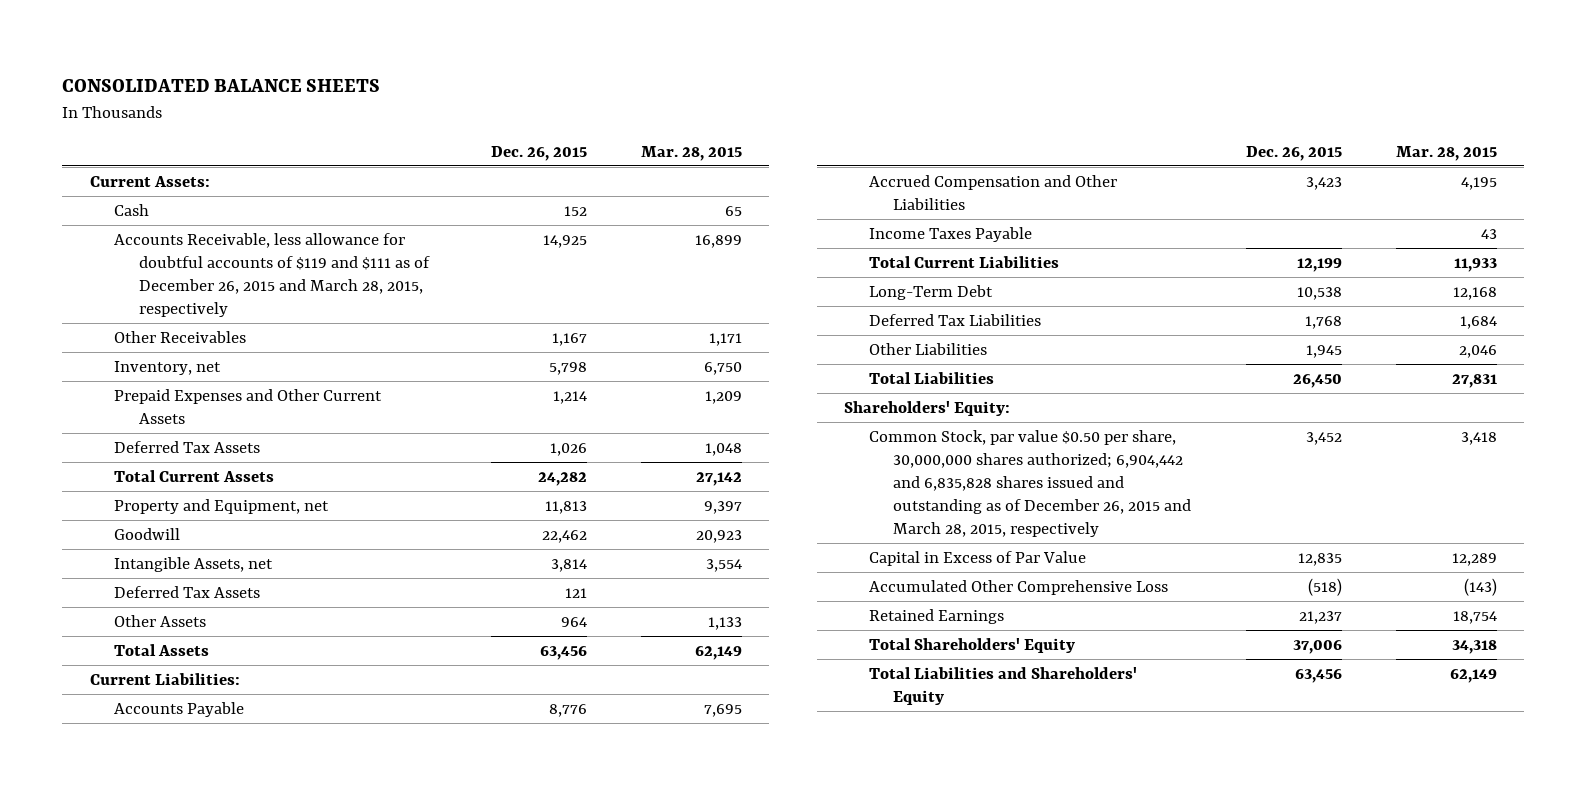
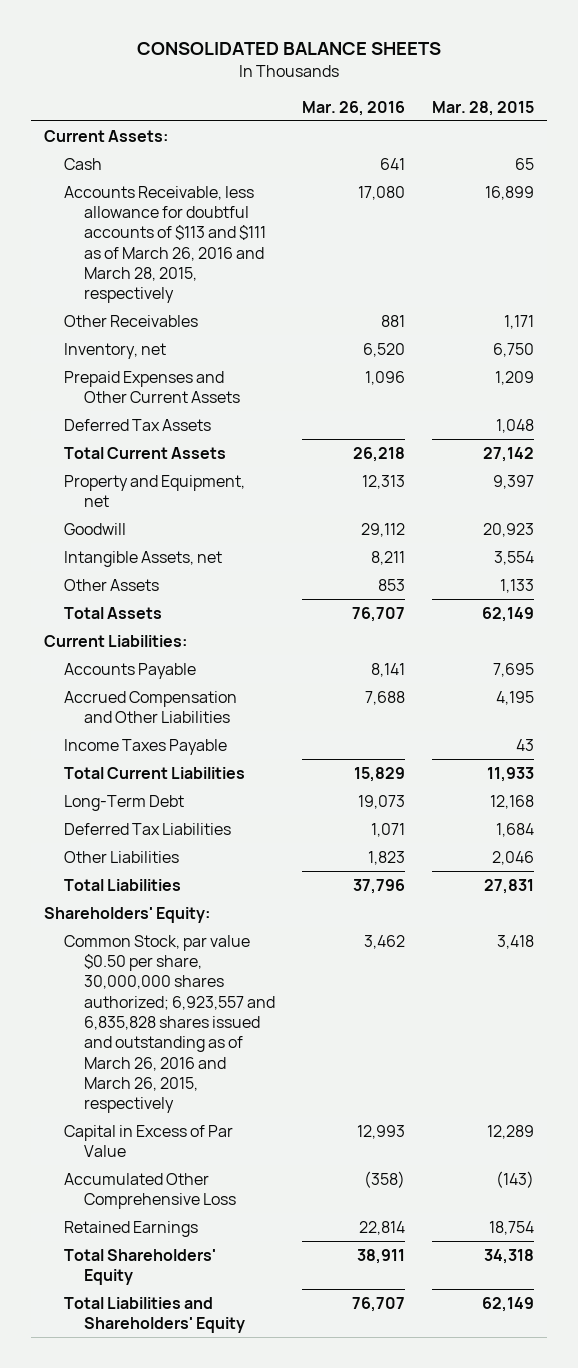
[490,145,587,161] Dec. 26, 2015 -> none
none -> [302,100,406,116] Mar. 26, 2016
[114,232,430,317] Accounts Receivable, less allowance for doubtful accounts of $119 and $111 as of December 26, 2015 and March 28, 2015, respectively -> [64,185,267,304] Accounts Receivable, less allowance for doubtful accounts of $113 and $111 as of March 26, 2016 and March 28, 2015, respectively
[114,585,261,598] Deferred Tax Assets -> none
[868,429,1192,537] Common Stock, par value $0.50 per share, 30,000,000 shares authorized; 6,904,442 and 6,835,828 shares issued and outstanding as of December 26, 2015 and March 28, 2015, respectively -> [64,934,276,1114] Common Stock, par value $0.50 per share, 30,000,000 shares authorized; 6,923,557 and 6,835,828 shares issued and outstanding as of March 26, 2016 and March 26, 2015, respectively

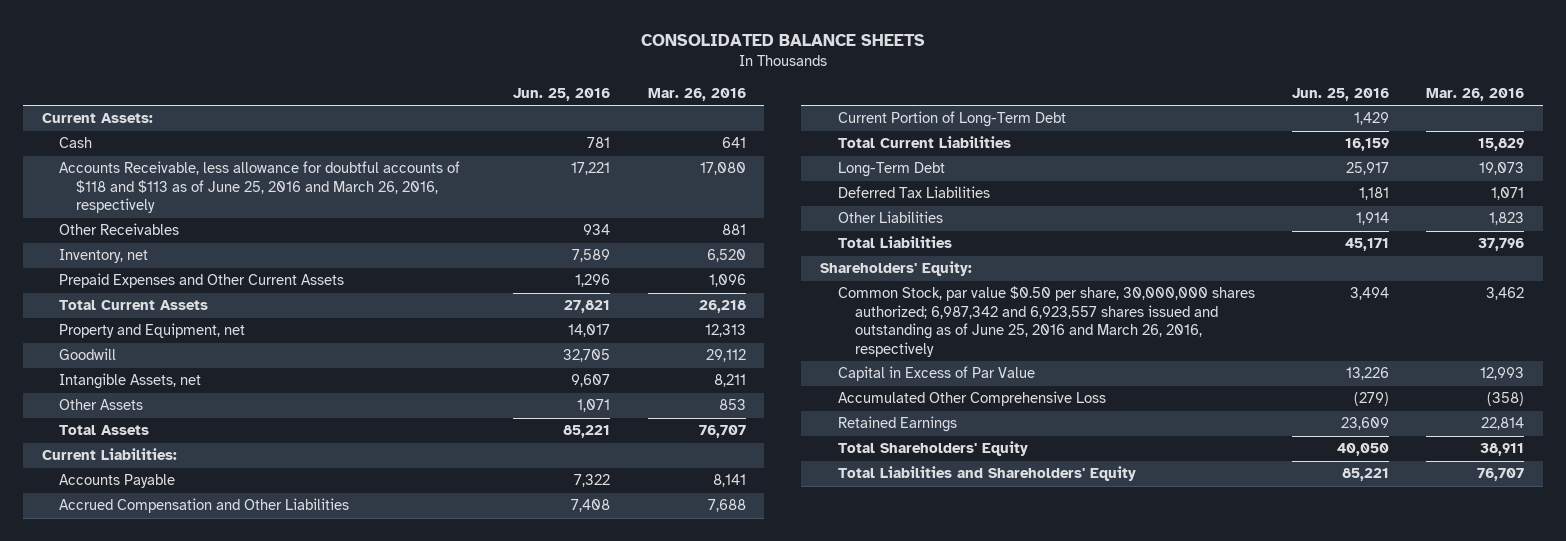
[431,100,534,116] Mar. 28, 2015 -> none
none -> [513,87,611,101] Jun. 25, 2016
[64,185,267,304] Accounts Receivable, less allowance for doubtful accounts of $113 and $111 as of March 26, 2016 and March 28, 2015, respectively -> [58,161,460,214] Accounts Receivable, less allowance for doubtful accounts of $118 and $113 as of June 25, 2016 and March 26, 2016, respectively
[64,418,212,431] Deferred Tax Assets -> none
[64,738,228,755] Income Taxes Payable -> none
none -> [837,111,1066,128] Current Portion of Long-Term Debt
[64,934,276,1114] Common Stock, par value $0.50 per share, 30,000,000 shares authorized; 6,923,557 and 6,835,828 shares issued and outstanding as of March 26, 2016 and March 26, 2015, respectively -> [837,286,1255,357] Common Stock, par value $0.50 per share, 30,000,000 shares authorized; 6,987,342 and 6,923,557 shares issued and outstanding as of June 25, 2016 and March 26, 2016, respectively

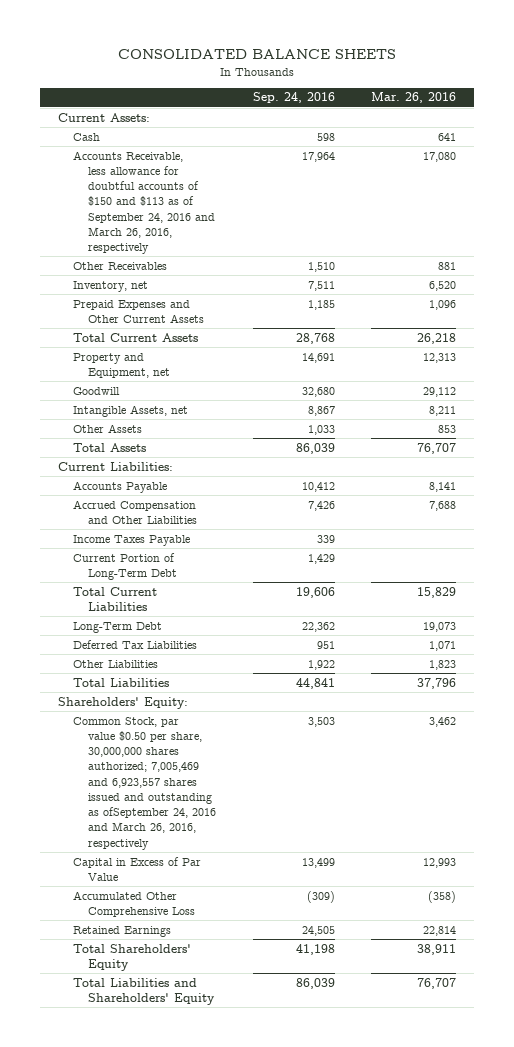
[513,87,611,101] Jun. 25, 2016 -> none
none -> [252,92,335,104] Sep. 24, 2016
[58,161,460,214] Accounts Receivable, less allowance for doubtful accounts of $118 and $113 as of June 25, 2016 and March 26, 2016, respectively -> [73,150,216,255] Accounts Receivable, less allowance for doubtful accounts of $150 and $113 as of September 24, 2016 and March 26, 2016, respectively
none -> [73,534,191,546] Income Taxes Payable
[837,286,1255,357] Common Stock, par value $0.50 per share, 30,000,000 shares authorized; 6,987,342 and 6,923,557 shares issued and outstanding as of June 25, 2016 and March 26, 2016, respectively -> [73,716,217,850] Common Stock, par value $0.50 per share, 30,000,000 shares authorized; 7,005,469 and 6,923,557 shares issued and outstanding as ofSeptember 24, 2016 and March 26, 2016, respectively

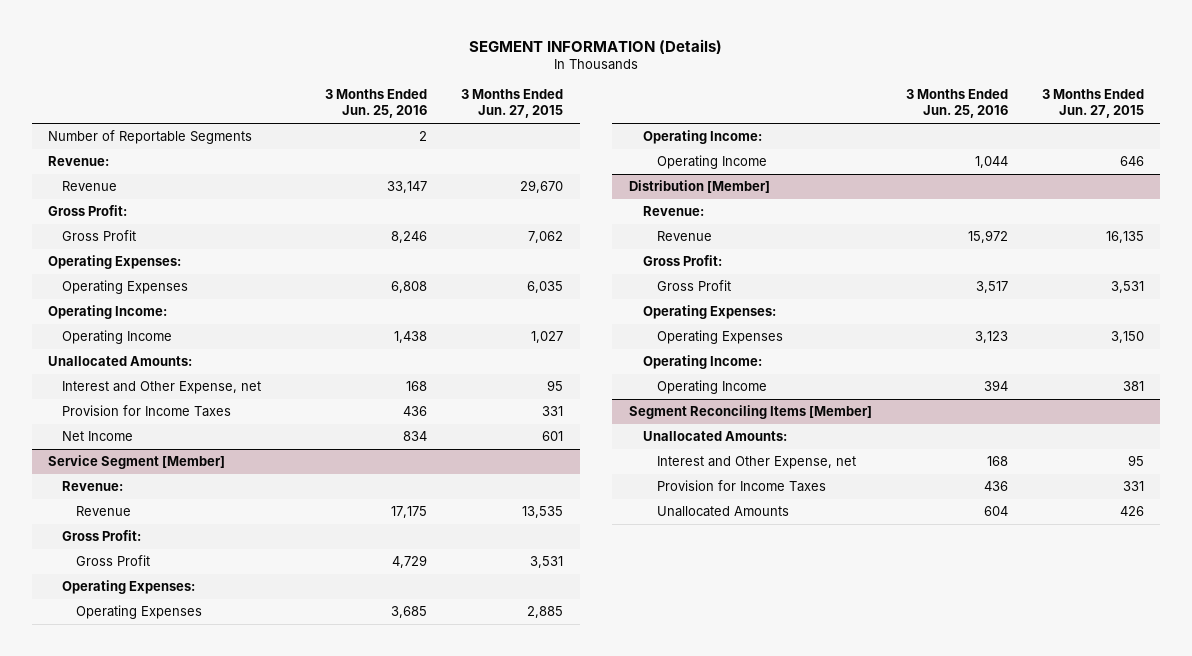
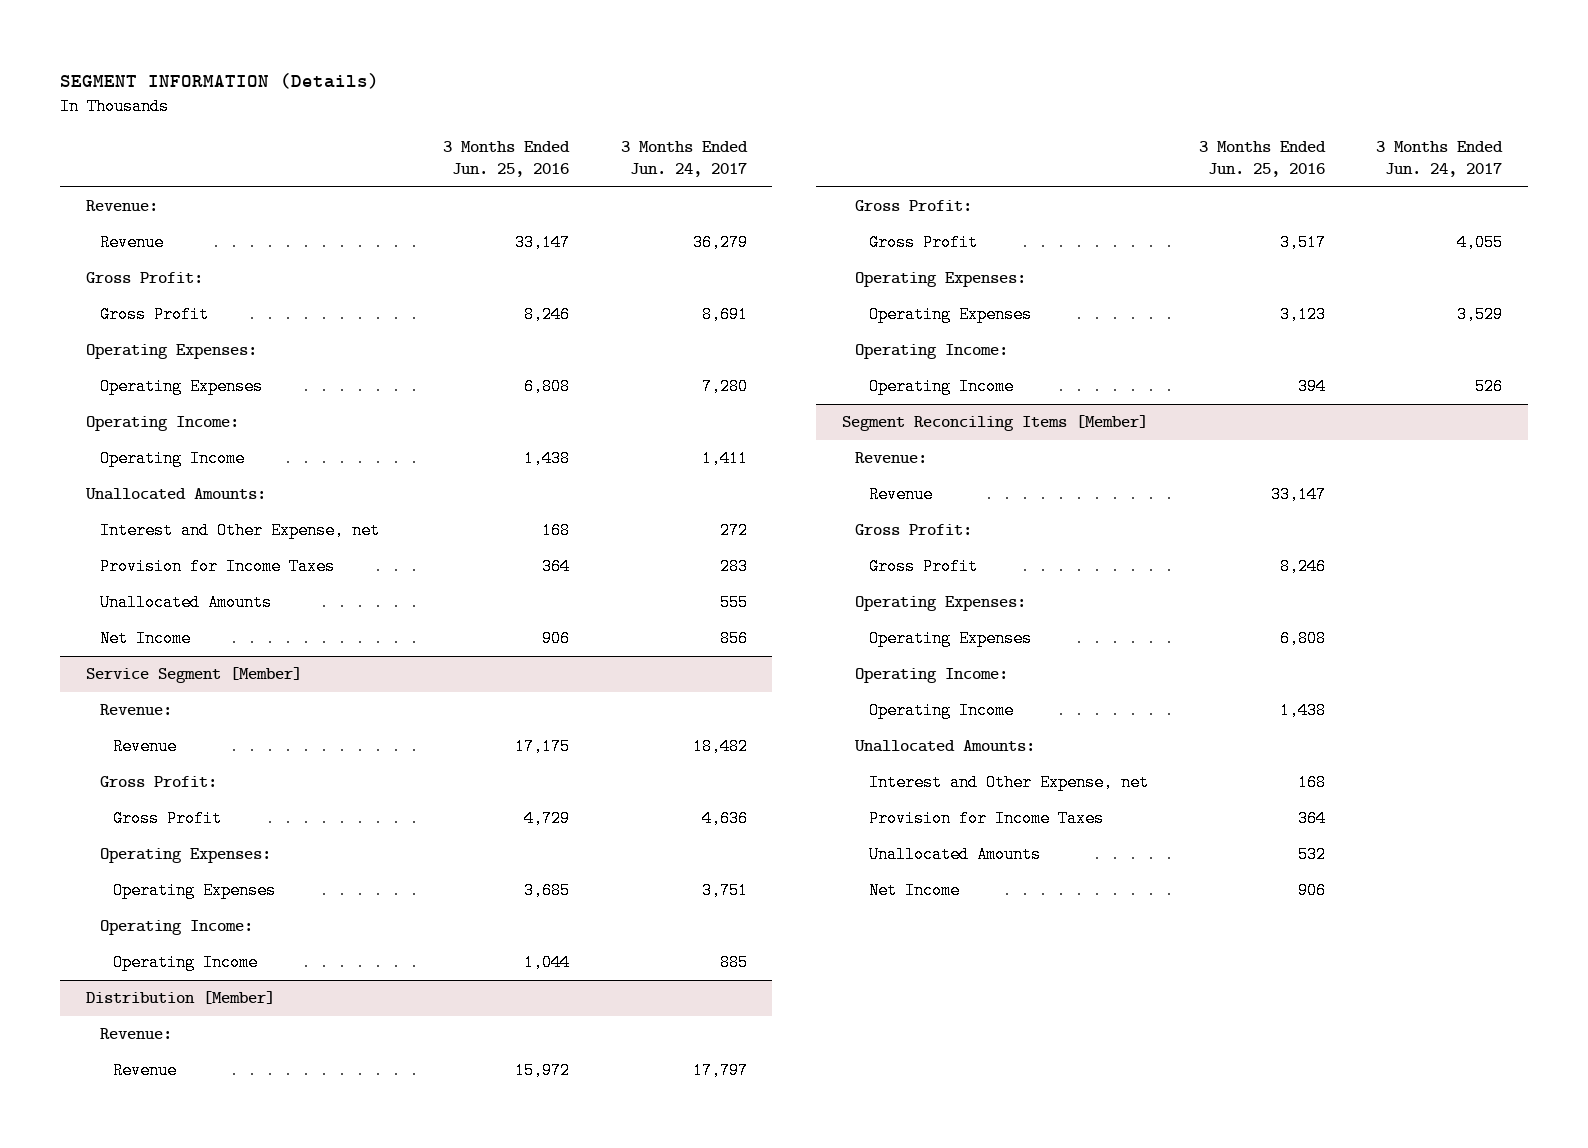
[460,89,563,119] 3 Months Ended Jun. 27, 2015 -> none
none -> [620,140,748,177] 3 Months Ended Jun. 24, 2017
[48,130,253,145] Number of Reportable Segments -> none
[403,406,428,417] 436 -> [542,558,571,576] 364
none -> [99,594,272,612] Unallocated Amounts
[403,431,428,442] 834 -> [542,630,571,648] 906
none -> [855,452,928,464] Revenue:
none -> [868,486,933,504] Revenue
none -> [855,524,973,536] Gross Profit:
none -> [868,558,978,576] Gross Profit
none -> [855,596,1027,612] Operating Expenses:
none -> [868,630,1032,648] Operating Expenses
none -> [855,668,1009,684] Operating Income:
none -> [868,702,1014,720] Operating Income
[983,481,1008,492] 436 -> [1297,810,1326,828] 364
[983,506,1008,517] 604 -> [1297,846,1326,864] 532
none -> [868,882,960,900] Net Income

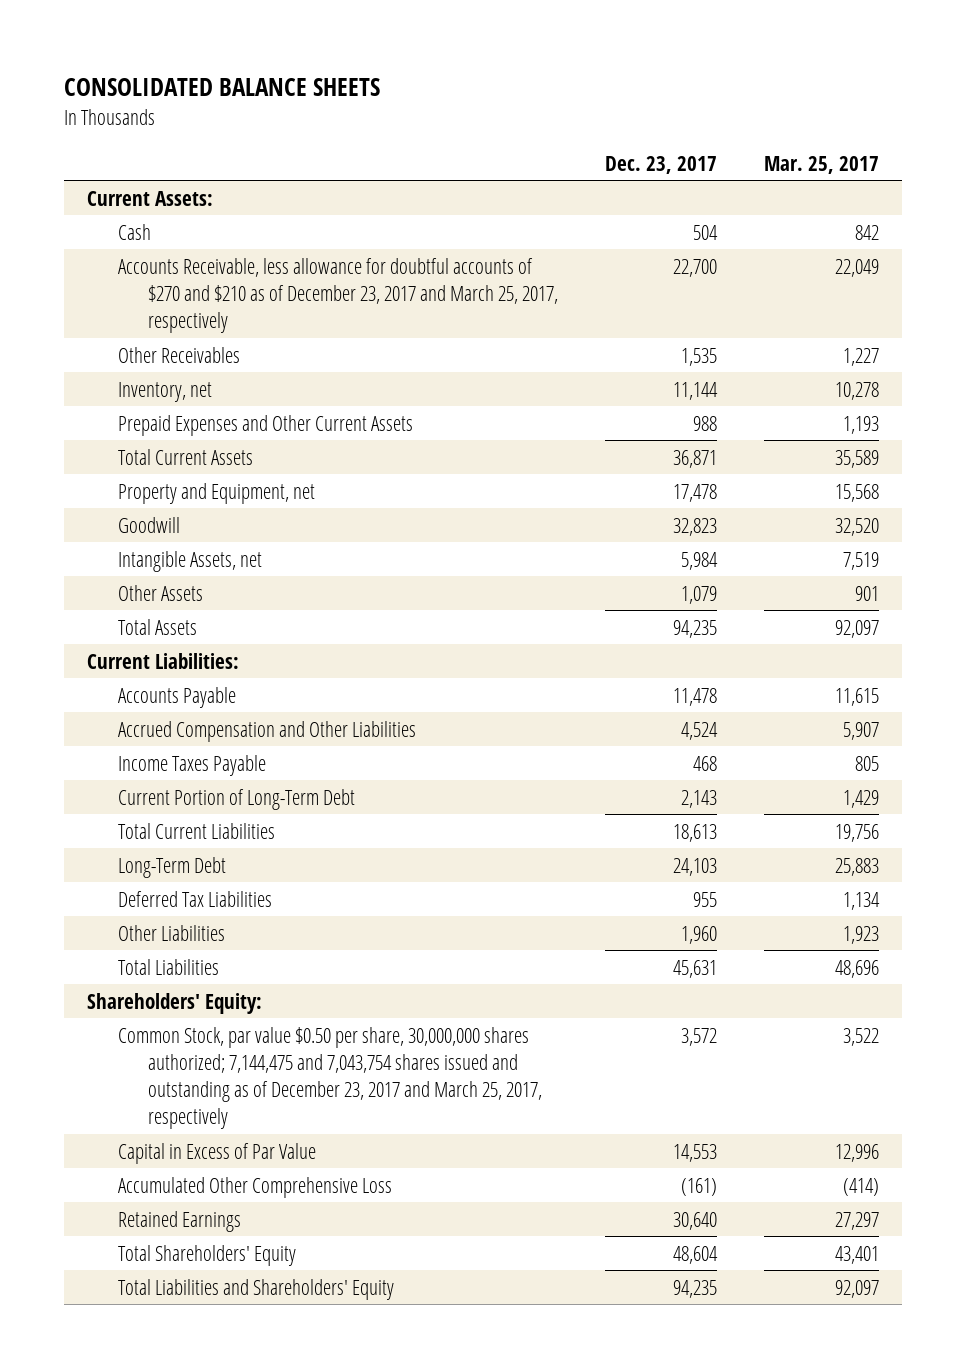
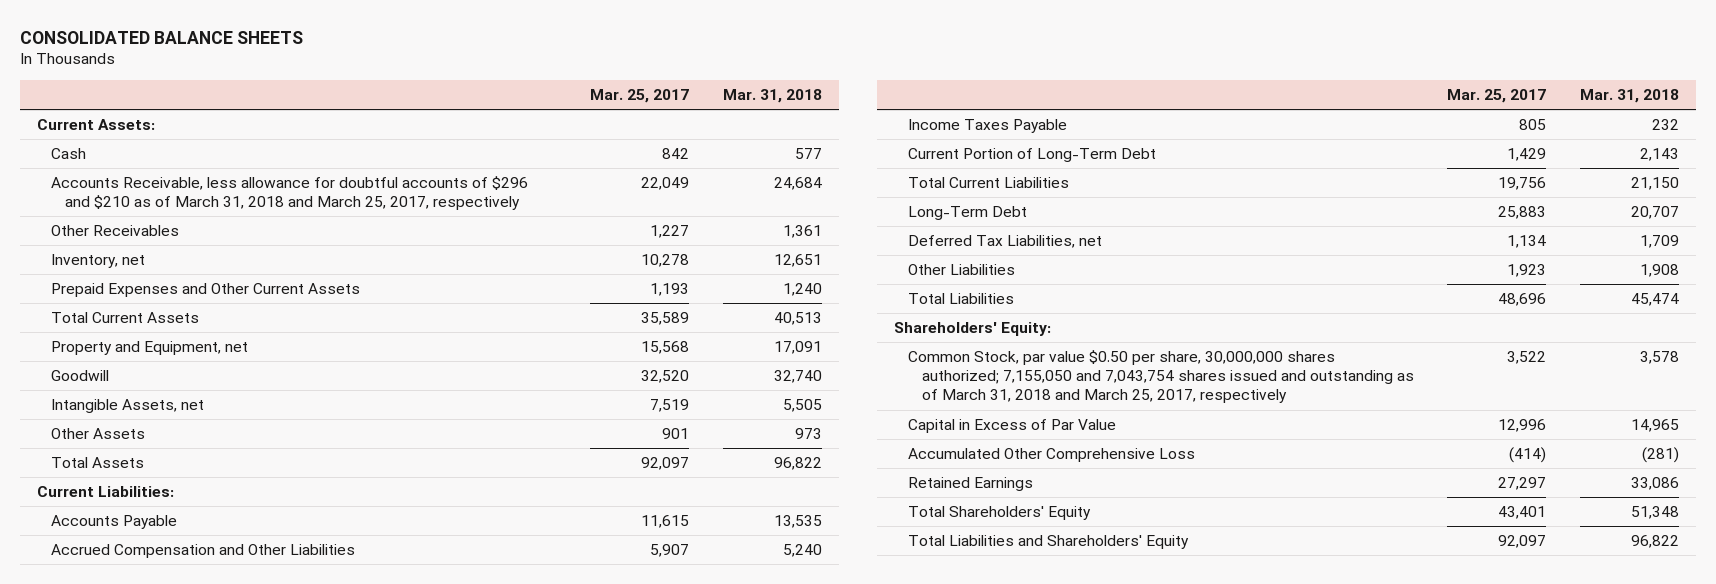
[605,155,718,174] Dec. 23, 2017 -> none
none -> [722,88,822,103] Mar. 31, 2018
[117,257,559,334] Accounts Receivable, less allowance for doubtful accounts of $270 and $210 as of December 23, 2017 and March 25, 2017, respectively -> [50,176,528,211] Accounts Receivable, less allowance for doubtful accounts of $296 and $210 as of March 31, 2018 and March 25, 2017, respectively
[117,890,272,907] Deferred Tax Liabilities -> [907,235,1102,249] Deferred Tax Liabilities, net
[117,1026,543,1130] Common Stock, par value $0.50 per share, 30,000,000 shares authorized; 7,144,475 and 7,043,754 shares issued and outstanding as of December 23, 2017 and March 25, 2017, respectively -> [907,350,1414,404] Common Stock, par value $0.50 per share, 30,000,000 shares authorized; 7,155,050 and 7,043,754 shares issued and outstanding as of March 31, 2018 and March 25, 2017, respectively

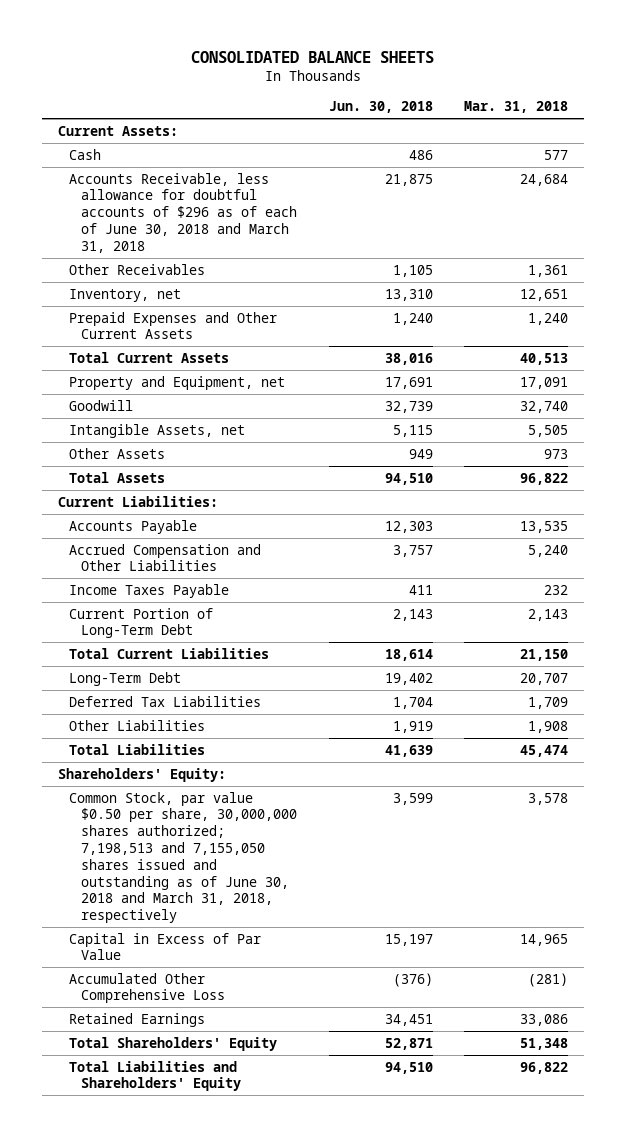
[590,88,690,103] Mar. 25, 2017 -> none
none -> [328,101,433,114] Jun. 30, 2018
[50,176,528,211] Accounts Receivable, less allowance for doubtful accounts of $296 and $210 as of March 31, 2018 and March 25, 2017, respectively -> [69,172,297,253] Accounts Receivable, less allowance for doubtful accounts of $296 as of each of June 30, 2018 and March 31, 2018
[907,235,1102,249] Deferred Tax Liabilities, net -> [69,695,262,707] Deferred Tax Liabilities
[907,350,1414,404] Common Stock, par value $0.50 per share, 30,000,000 shares authorized; 7,155,050 and 7,043,754 shares issued and outstanding as of March 31, 2018 and March 25, 2017, respectively -> [69,791,297,924] Common Stock, par value $0.50 per share, 30,000,000 shares authorized; 7,198,513 and 7,155,050 shares issued and outstanding as of June 30, 2018 and March 31, 2018, respectively

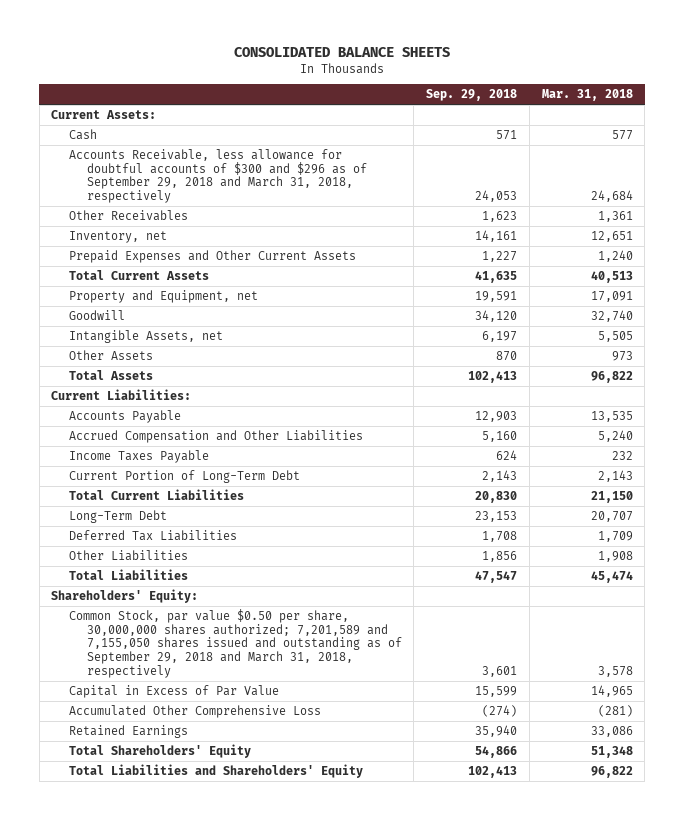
[328,101,433,114] Jun. 30, 2018 -> none
none -> [426,89,518,102] Sep. 29, 2018
[69,172,297,253] Accounts Receivable, less allowance for doubtful accounts of $296 as of each of June 30, 2018 and March 31, 2018 -> [69,148,367,204] Accounts Receivable, less allowance for doubtful accounts of $300 and $296 as of September 29, 2018 and March 31, 2018, respectively
[69,791,297,924] Common Stock, par value $0.50 per share, 30,000,000 shares authorized; 7,198,513 and 7,155,050 shares issued and outstanding as of June 30, 2018 and March 31, 2018, respectively -> [69,608,402,679] Common Stock, par value $0.50 per share, 30,000,000 shares authorized; 7,201,589 and 7,155,050 shares issued and outstanding as of September 29, 2018 and March 31, 2018, respectively

